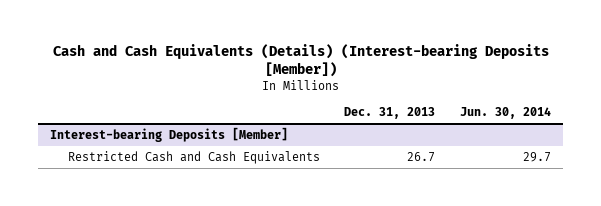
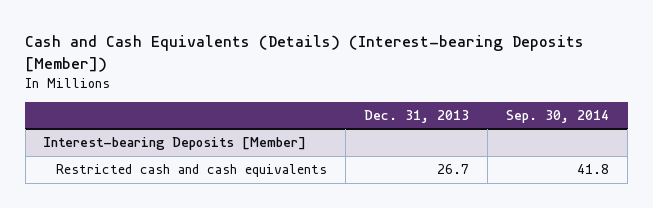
[459,107,551,120] Jun. 30, 2014 -> none
none -> [506,109,610,123] Sep. 30, 2014
[67,151,320,165] Restricted Cash and Cash Equivalents -> [56,164,328,178] Restricted cash and cash equivalents

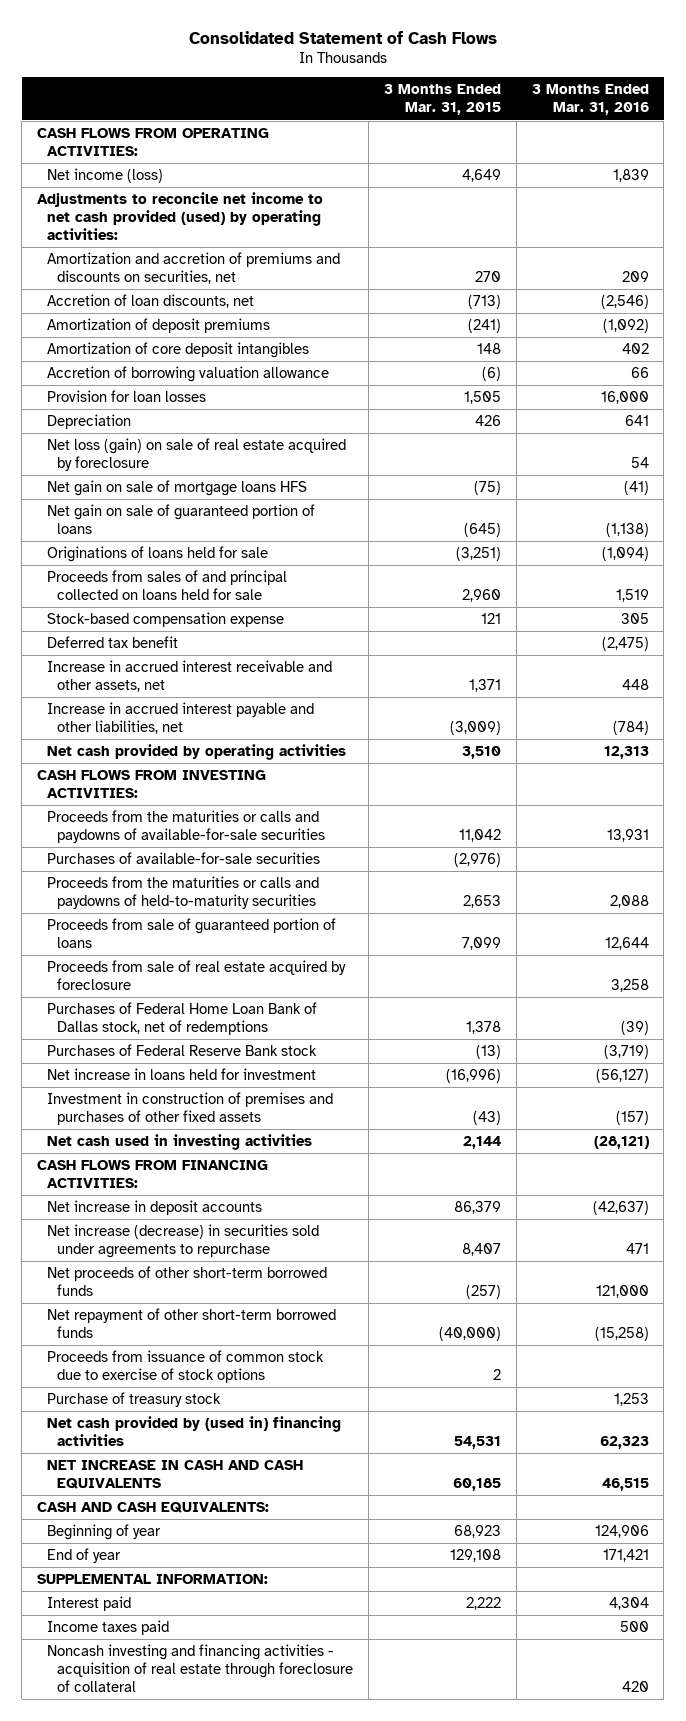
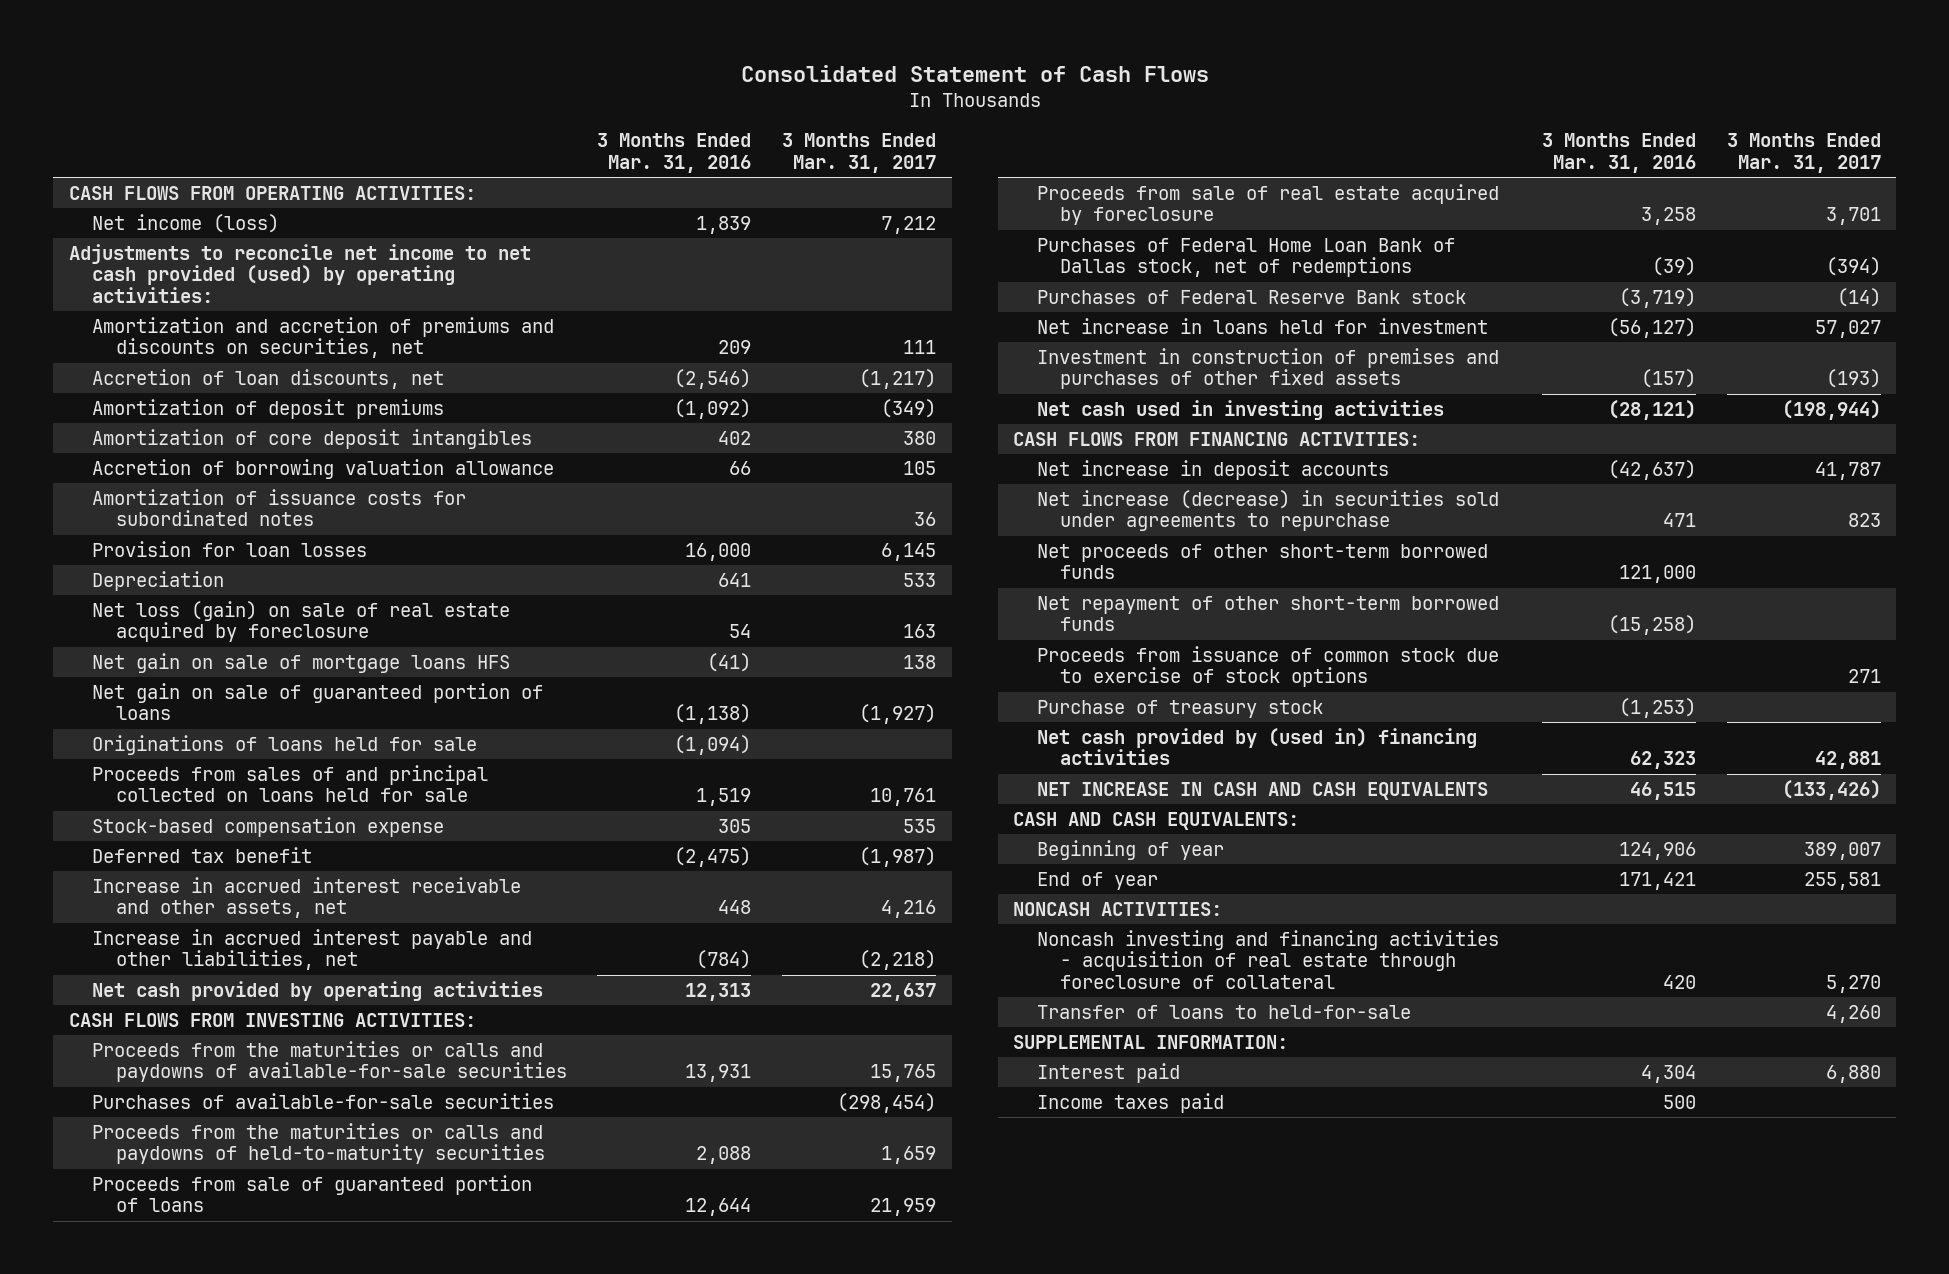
[383,84,501,116] 3 Months Ended Mar. 31, 2015 -> none
none -> [782,133,937,174] 3 Months Ended Mar. 31, 2017
none -> [92,488,467,527] Amortization of issuance costs for subordinated notes
[613,1392,649,1406] 1,253 -> [1618,697,1696,718] (1,253)
none -> [1013,901,1223,916] NONCASH ACTIVITIES:
[47,1643,354,1692] Noncash investing and financing activities - acquisition of real estate through foreclosure of collateral -> [1036,929,1499,989] Noncash investing and financing activities - acquisition of real estate through foreclosure of collateral
none -> [1036,1004,1411,1019] Transfer of loans to held-for-sale

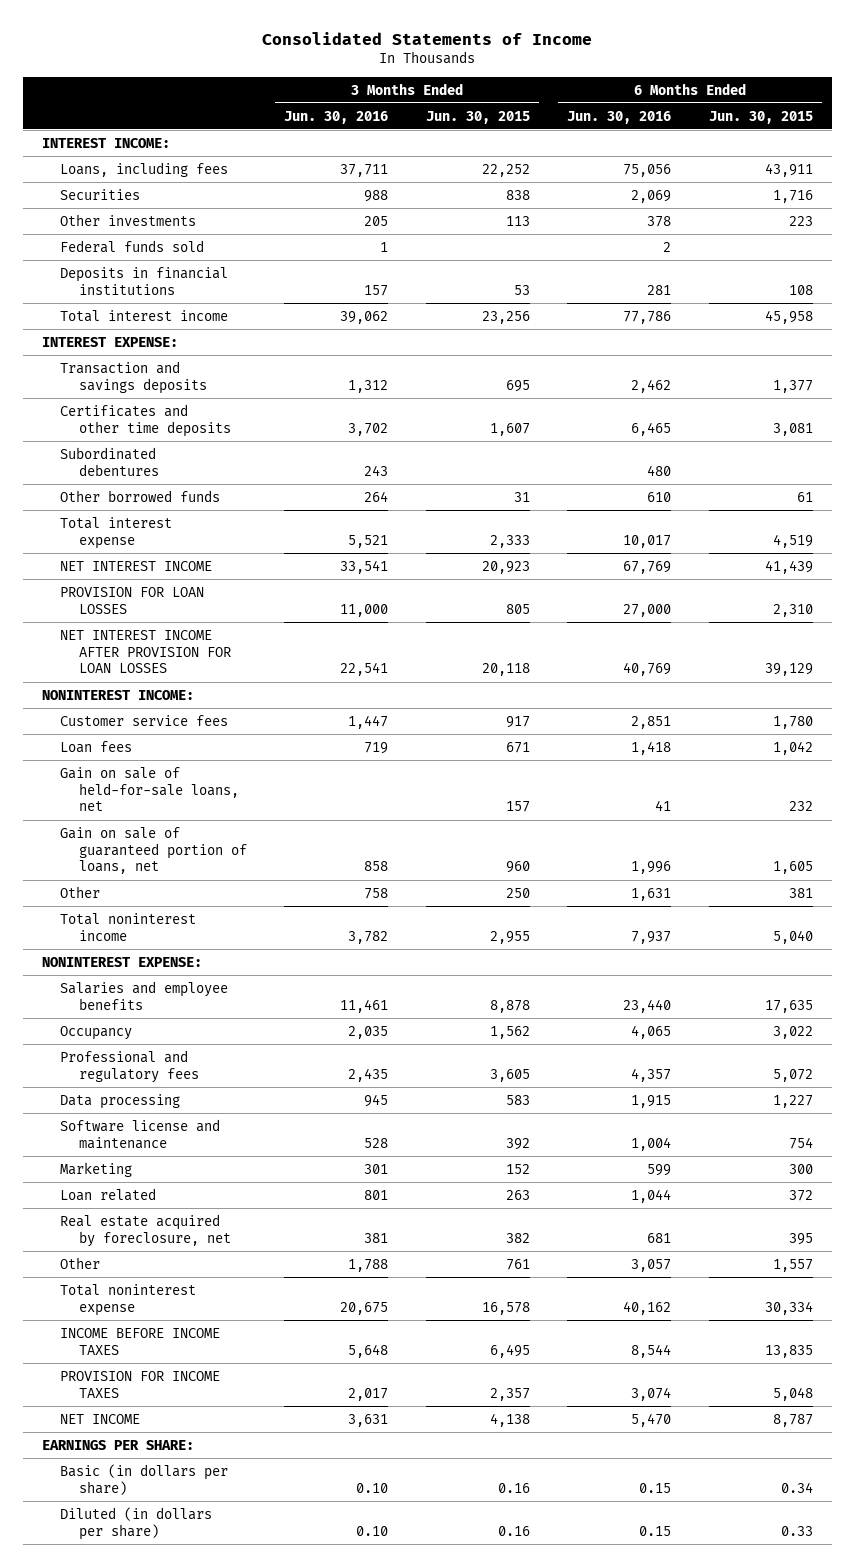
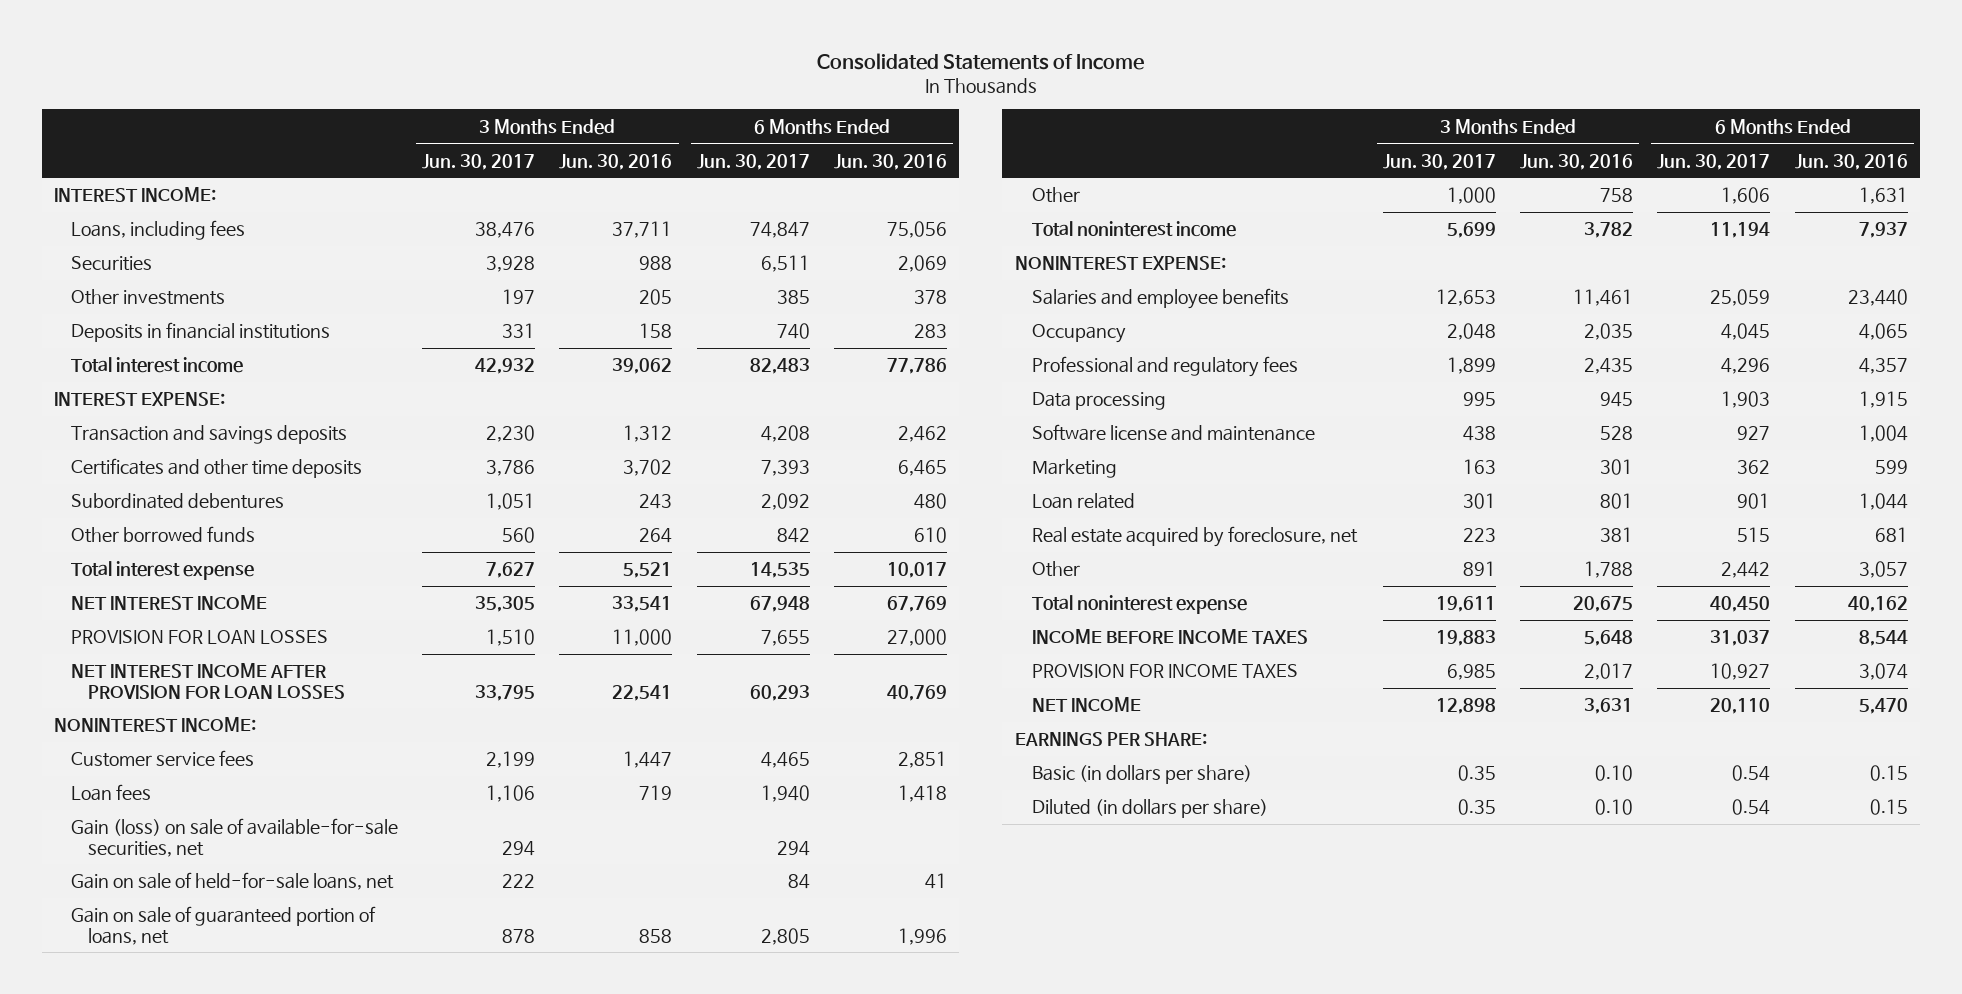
[425,110,530,124] Jun. 30, 2015 -> none
[708,110,813,124] Jun. 30, 2015 -> none
none -> [422,153,536,170] Jun. 30, 2017
none -> [696,153,810,170] Jun. 30, 2017
[60,239,205,253] Federal funds sold -> none
[364,284,389,296] 157 -> [639,323,673,339] 158
[647,284,672,295] 281 -> [913,324,947,339] 283
none -> [70,818,398,857] Gain (loss) on sale of available-for-sale securities, net

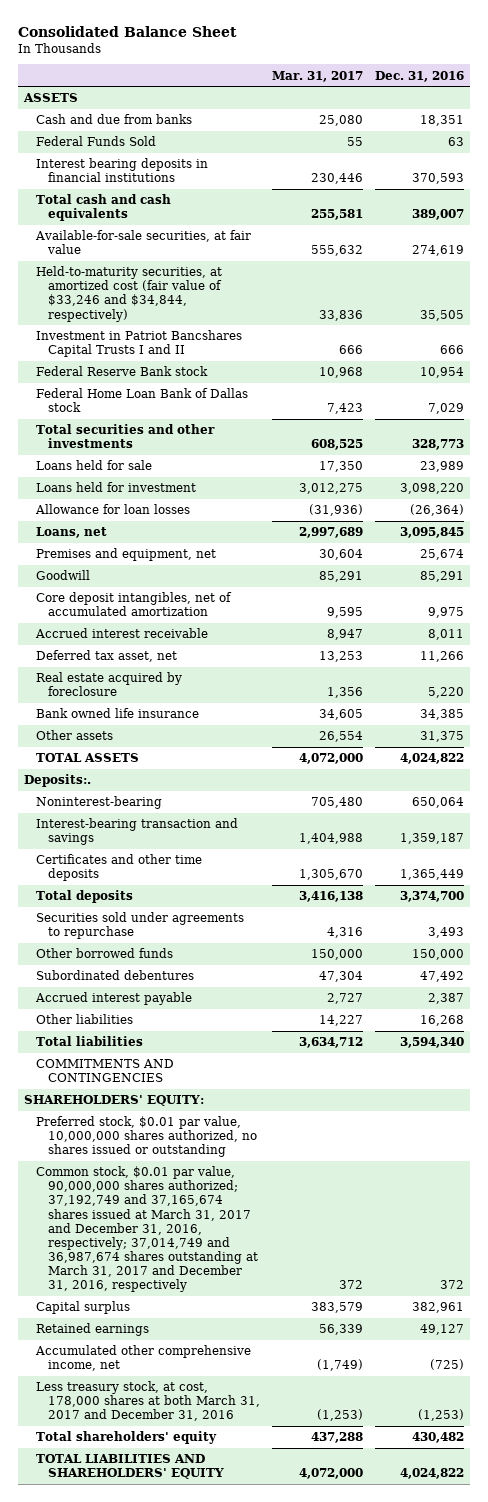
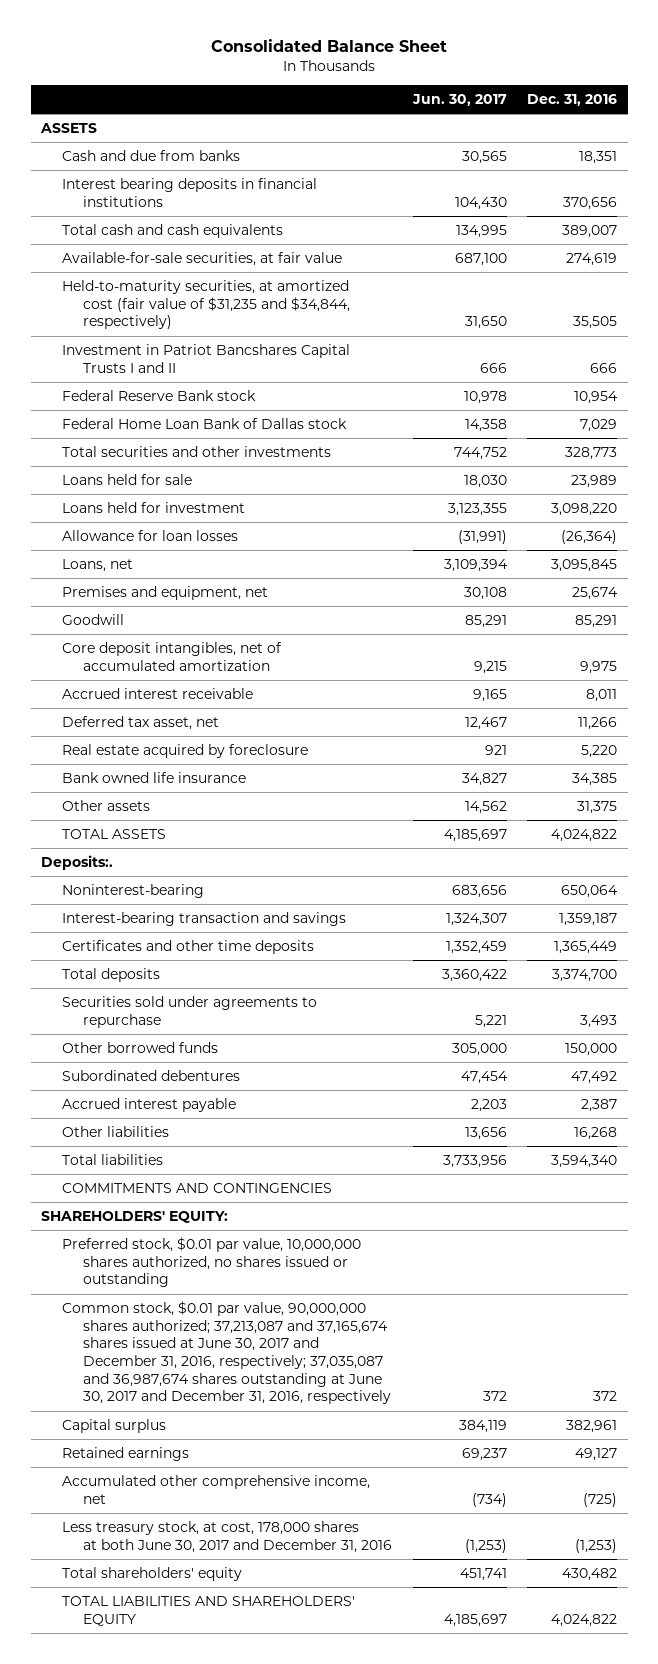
[271,70,363,82] Mar. 31, 2017 -> none
none -> [411,93,507,106] Jun. 30, 2017
[35,136,156,147] Federal Funds Sold -> none
[411,173,464,185] 370,593 -> [563,196,618,210] 370,656
[35,266,222,322] Held-to-maturity securities, at amortized cost (fair value of $33,246 and $34,844, respectively) -> [62,280,350,330] Held-to-maturity securities, at amortized cost (fair value of $31,235 and $34,844, respectively)
[35,1166,258,1293] Common stock, $0.01 par value, 90,000,000 shares authorized; 37,192,749 and 37,165,674 shares issued at March 31, 2017 and December 31, 2016, respectively; 37,014,749 and 36,987,674 shares outstanding at March 31, 2017 and December 31, 2016, respectively -> [62,1301,391,1405] Common stock, $0.01 par value, 90,000,000 shares authorized; 37,213,087 and 37,165,674 shares issued at June 30, 2017 and December 31, 2016, respectively; 37,035,087 and 36,987,674 shares outstanding at June 30, 2017 and December 31, 2016, respectively
[35,1381,260,1422] Less treasury stock, at cost, 178,000 shares at both March 31, 2017 and December 31, 2016 -> [62,1521,392,1553] Less treasury stock, at cost, 178,000 shares at both June 30, 2017 and December 31, 2016

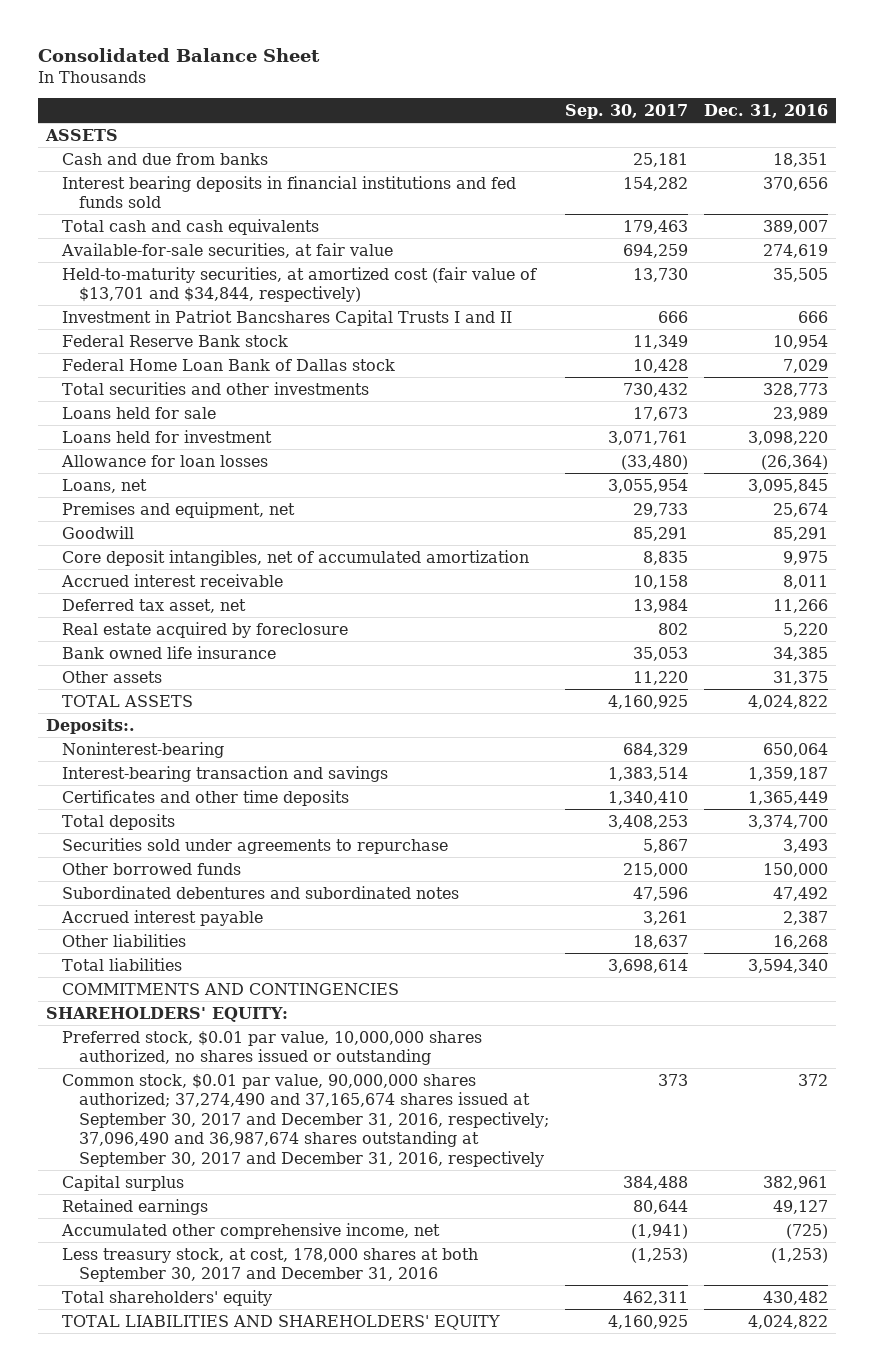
[411,93,507,106] Jun. 30, 2017 -> none
none -> [564,103,688,119] Sep. 30, 2017
[62,178,318,207] Interest bearing deposits in financial institutions -> [62,175,517,209] Interest bearing deposits in financial institutions and fed funds sold
[62,280,350,330] Held-to-maturity securities, at amortized cost (fair value of $31,235 and $34,844, respectively) -> [62,266,538,303] Held-to-maturity securities, at amortized cost (fair value of $13,701 and $34,844, respectively)
[62,1070,241,1082] Subordinated debentures -> [62,885,460,899] Subordinated debentures and subordinated notes
[62,1301,391,1405] Common stock, $0.01 par value, 90,000,000 shares authorized; 37,213,087 and 37,165,674 shares issued at June 30, 2017 and December 31, 2016, respectively; 37,035,087 and 36,987,674 shares outstanding at June 30, 2017 and December 31, 2016, respectively -> [62,1073,549,1168] Common stock, $0.01 par value, 90,000,000 shares authorized; 37,274,490 and 37,165,674 shares issued at September 30, 2017 and December 31, 2016, respectively; 37,096,490 and 36,987,674 shares outstanding at September 30, 2017 and December 31, 2016, respectively
[62,1521,392,1553] Less treasury stock, at cost, 178,000 shares at both June 30, 2017 and December 31, 2016 -> [62,1247,479,1283] Less treasury stock, at cost, 178,000 shares at both September 30, 2017 and December 31, 2016

